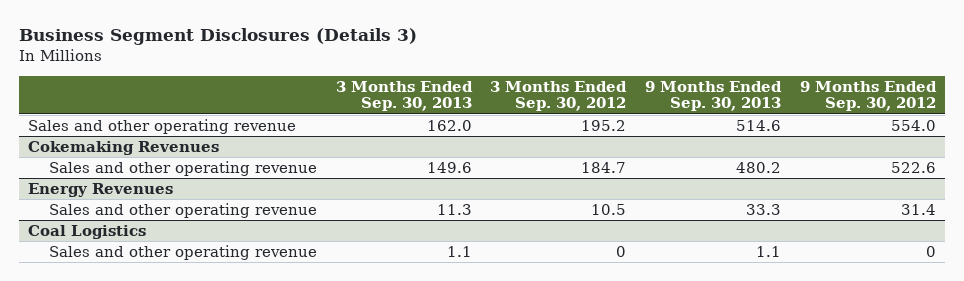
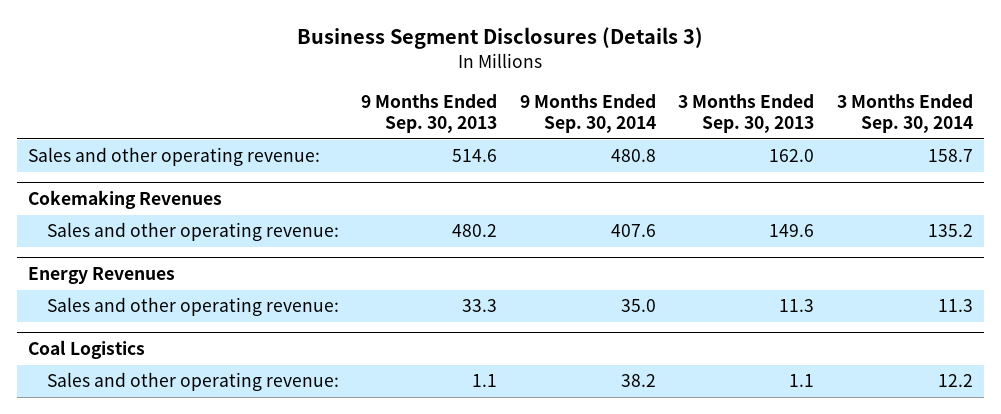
[490,80,628,112] 3 Months Ended Sep. 30, 2012 -> none
[799,80,937,112] 9 Months Ended Sep. 30, 2012 -> none
none -> [519,93,656,134] 9 Months Ended Sep. 30, 2014
none -> [836,93,973,134] 3 Months Ended Sep. 30, 2014
[28,118,297,134] Sales and other operating revenue -> [28,147,321,167] Sales and other operating revenue:
[48,160,317,176] Sales and other operating revenue -> [46,222,339,242] Sales and other operating revenue:
[48,202,317,218] Sales and other operating revenue -> [46,297,339,317] Sales and other operating revenue:
[48,244,317,260] Sales and other operating revenue -> [46,372,339,392] Sales and other operating revenue:

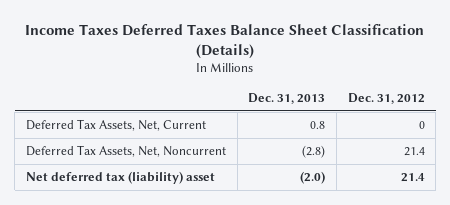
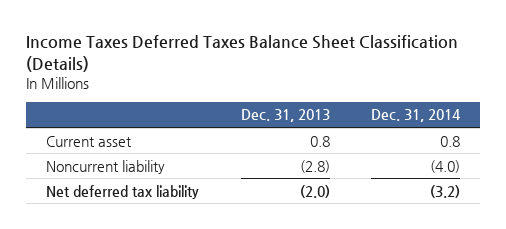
[347,93,425,105] Dec. 31, 2012 -> none
none -> [370,109,461,123] Dec. 31, 2014
[25,118,206,131] Deferred Tax Assets, Net, Current -> [46,135,133,147] Current asset
[25,144,226,157] Deferred Tax Assets, Net, Noncurrent -> [46,159,166,174] Noncurrent liability
[25,170,215,184] Net deferred tax (liability) asset -> [46,184,200,199] Net deferred tax liability

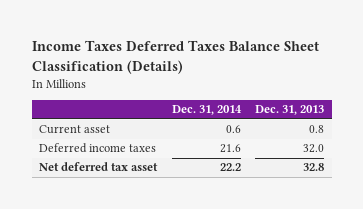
[46,159,166,174] Noncurrent liability -> none
[439,135,460,147] 0.8 -> [225,125,241,134] 0.6
none -> [39,143,157,154] Deferred income taxes
[46,184,200,199] Net deferred tax liability -> [39,162,159,172] Net deferred tax asset
[299,184,330,198] (2.0) -> [303,163,325,172] 32.8
[429,184,460,198] (3.2) -> [219,163,241,172] 22.2

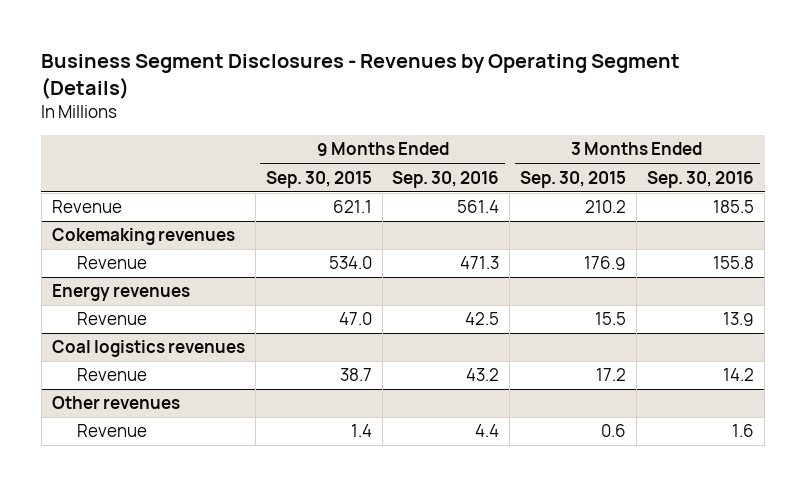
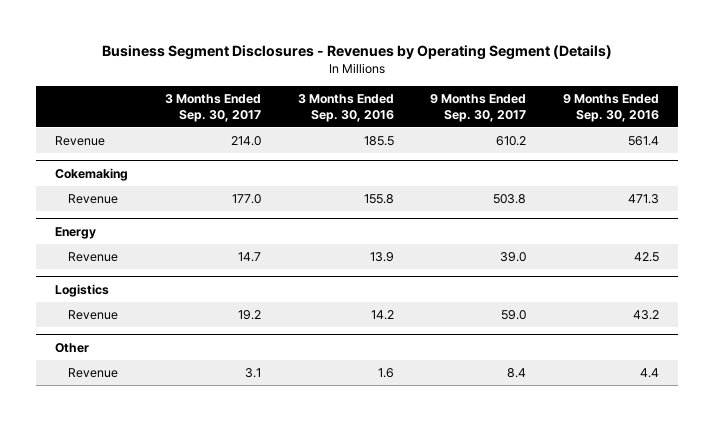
[265,170,372,188] Sep. 30, 2015 -> none
[520,170,627,188] Sep. 30, 2015 -> none
none -> [164,93,261,122] 3 Months Ended Sep. 30, 2017
none -> [430,93,527,122] 9 Months Ended Sep. 30, 2017
[51,228,235,246] Cokemaking revenues -> [54,167,128,181] Cokemaking
[51,284,190,302] Energy revenues -> [54,226,96,239] Energy
[51,340,245,358] Coal logistics revenues -> [54,283,109,297] Logistics
[51,396,180,410] Other revenues -> [54,342,89,353] Other

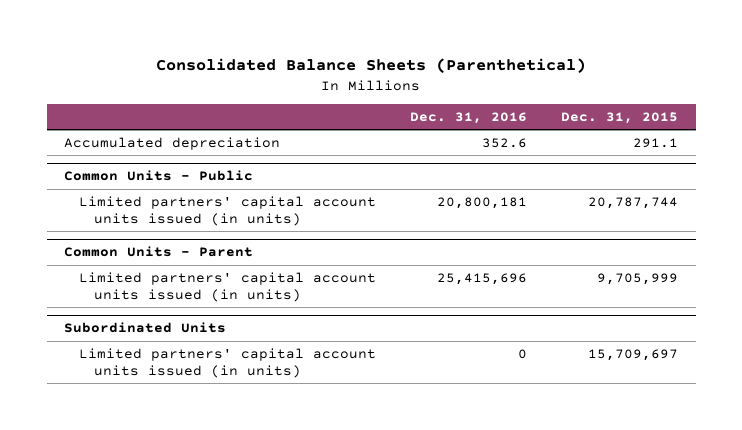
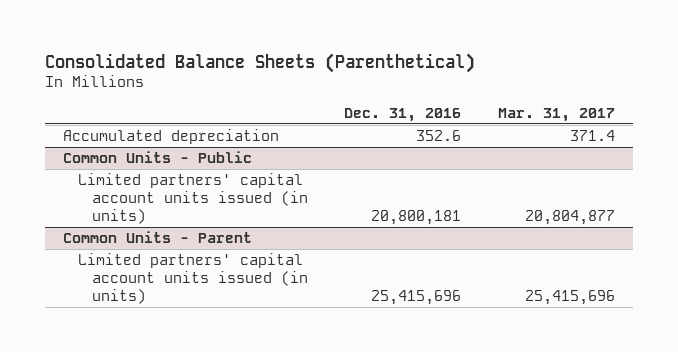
[561,112,679,125] Dec. 31, 2015 -> none
none -> [497,107,615,122] Mar. 31, 2017
[63,322,226,334] Subordinated Units -> none
[78,347,376,378] Limited partners' capital account units issued (in units) -> none

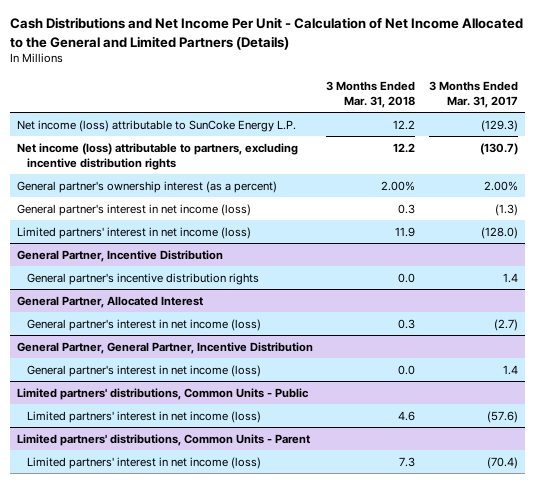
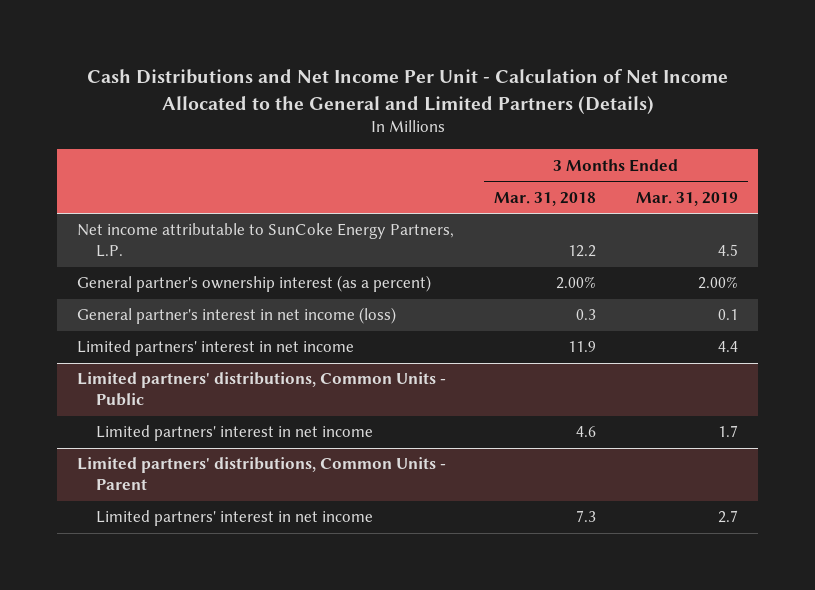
[428,80,518,108] 3 Months Ended Mar. 31, 2017 -> none
none -> [636,191,739,206] Mar. 31, 2019
[17,142,299,170] Net income (loss) attributable to partners, excluding incentive distribution rights -> none
[17,119,297,132] Net income (loss) attributable to SunCoke Energy L.P. -> [77,223,455,258] Net income attributable to SunCoke Energy Partners, L.P.
[17,249,224,262] General Partner, Incentive Distribution -> none
[27,272,260,285] General partner's incentive distribution rights -> none
[17,295,204,308] General Partner, Allocated Interest -> none
[27,318,262,331] General partner's interest in net income (loss) -> none
[17,341,314,354] General Partner, General Partner, Incentive Distribution -> none
[27,364,262,377] General partner's interest in net income (loss) -> none
[17,226,252,239] Limited partners' interest in net income (loss) -> [77,340,355,357] Limited partners' interest in net income
[27,410,262,423] Limited partners' interest in net income (loss) -> [95,425,373,442] Limited partners' interest in net income
[27,456,262,469] Limited partners' interest in net income (loss) -> [95,510,373,527] Limited partners' interest in net income

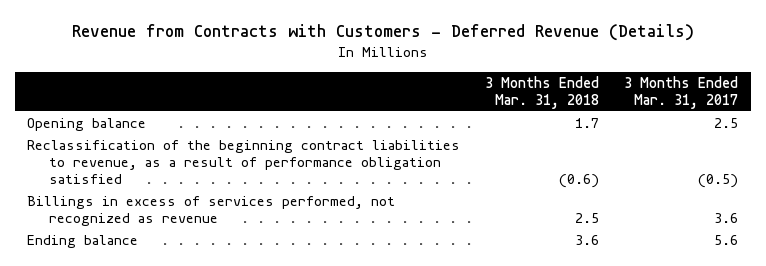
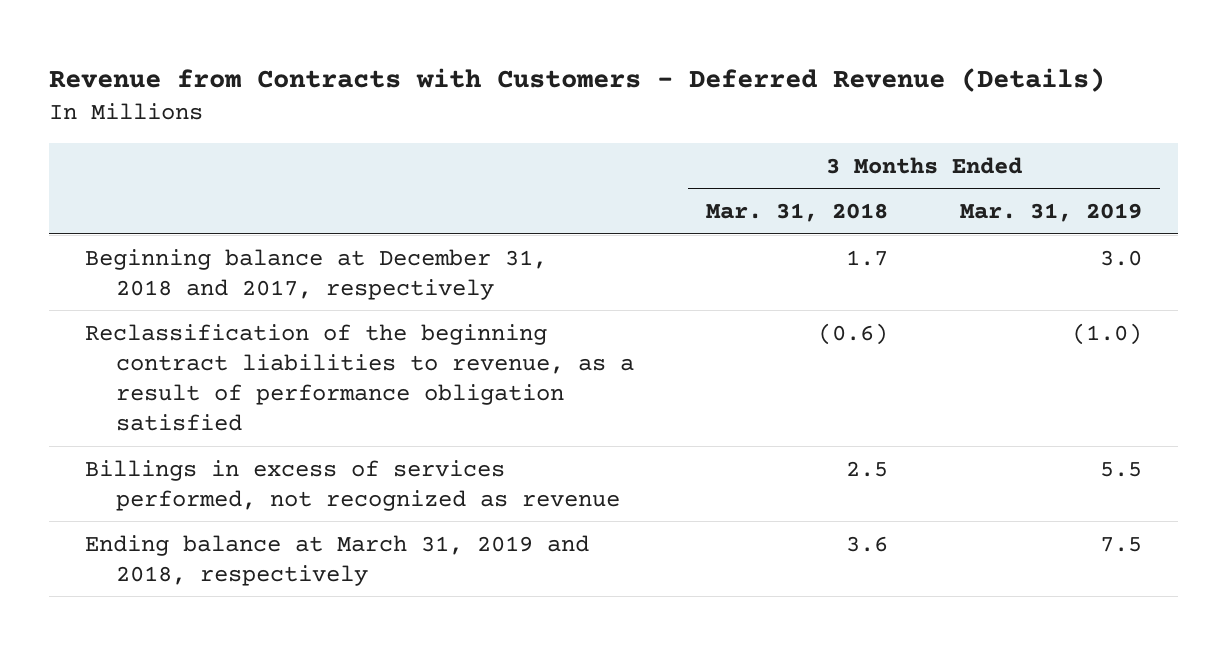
[624,75,739,109] 3 Months Ended Mar. 31, 2017 -> none
none -> [960,203,1143,223] Mar. 31, 2019
[27,117,147,131] Opening balance -> [85,248,548,300] Beginning balance at December 31, 2018 and 2017, respectively
[27,234,139,248] Ending balance -> [85,534,590,586] Ending balance at March 31, 2019 and 2018, respectively

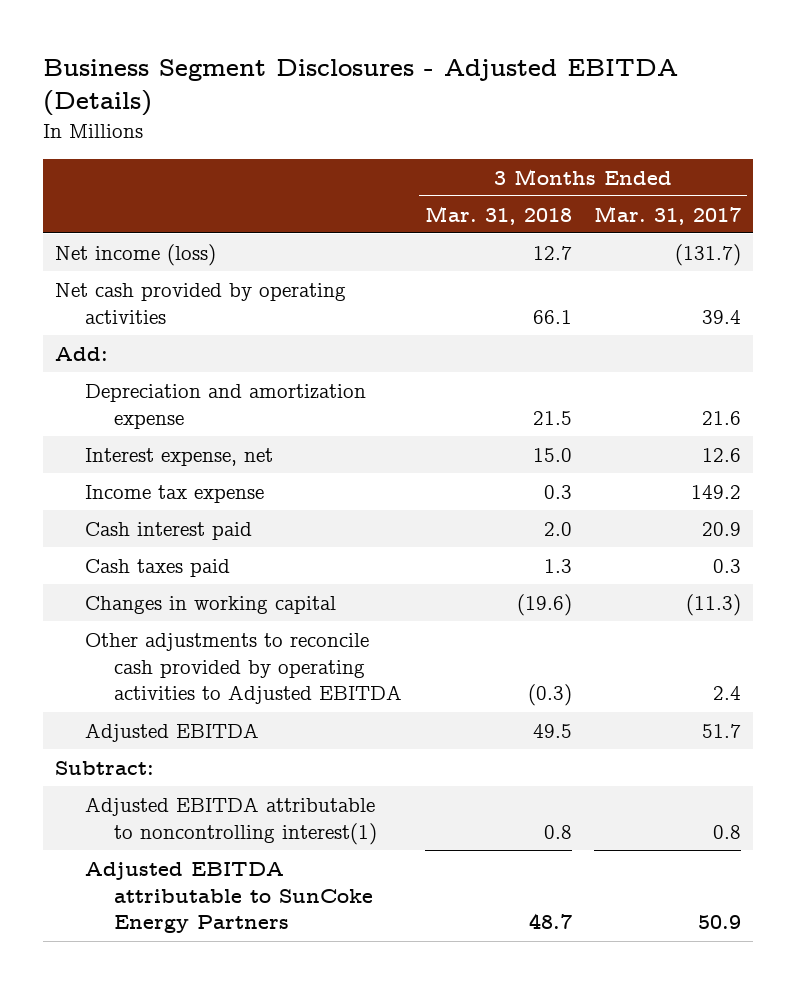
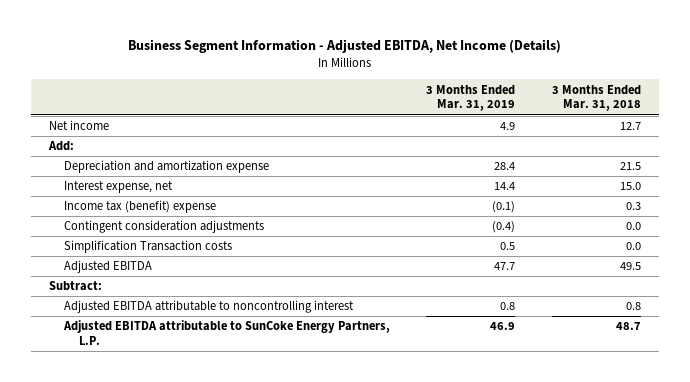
[43,59,679,117] Business Segment Disclosures - Adjusted EBITDA (Details) -> [128,39,562,54] Business Segment Information - Adjusted EBITDA, Net Income (Details)
[594,205,742,225] Mar. 31, 2017 -> none
none -> [426,84,516,112] 3 Months Ended Mar. 31, 2019
[54,282,346,324] Net cash provided by operating activities -> none
[54,243,216,266] Net income (loss) -> [49,120,110,131] Net income
[84,521,252,540] Cash interest paid -> none
[84,558,230,577] Cash taxes paid -> none
[84,595,336,614] Changes in working capital -> none
[84,632,403,705] Other adjustments to reconcile cash provided by operating activities to Adjusted EBITDA -> none
[84,484,264,503] Income tax expense -> [64,200,217,214] Income tax (benefit) expense
none -> [64,220,265,234] Contingent consideration adjustments
none -> [64,240,233,254] Simplification Transaction costs
[84,796,378,845] Adjusted EBITDA attributable to noncontrolling interest(1) -> [64,300,355,314] Adjusted EBITDA attributable to noncontrolling interest
[84,861,374,934] Adjusted EBITDA attributable to SunCoke Energy Partners -> [63,320,391,346] Adjusted EBITDA attributable to SunCoke Energy Partners, L.P.

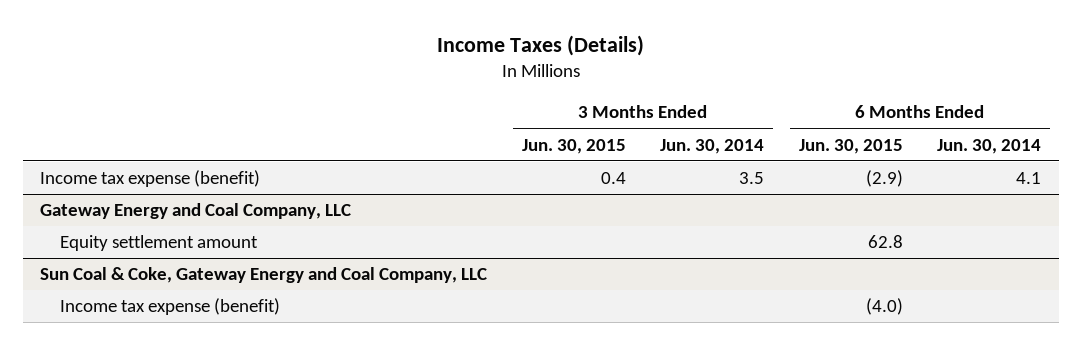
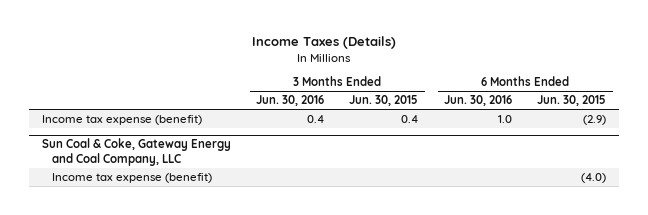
[660,138,765,154] Jun. 30, 2014 -> none
[937,138,1042,154] Jun. 30, 2014 -> none
none -> [256,95,325,107] Jun. 30, 2016
none -> [443,95,512,107] Jun. 30, 2016
[40,203,352,220] Gateway Energy and Coal Company, LLC -> none
[60,235,259,252] Equity settlement amount -> none

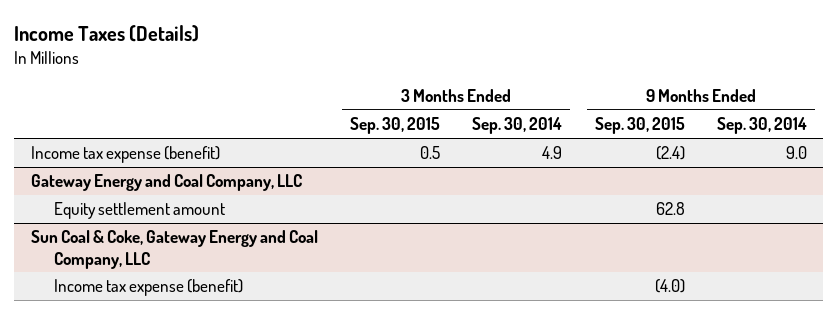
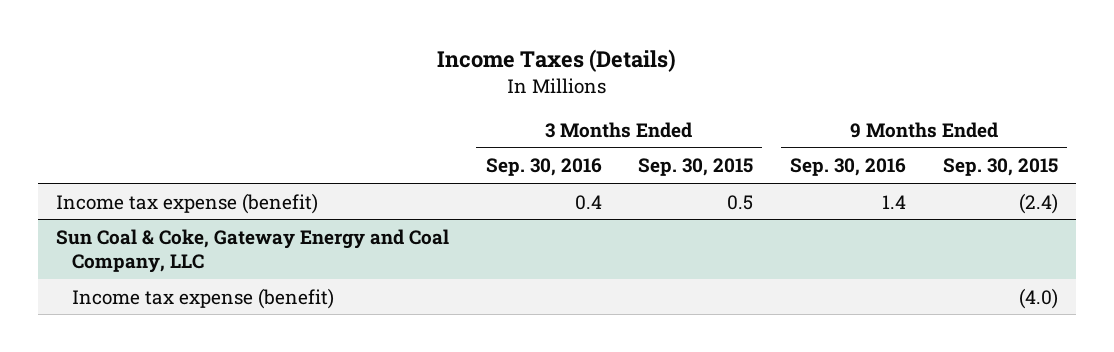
[472,117,563,135] Sep. 30, 2014 -> none
[716,117,807,135] Sep. 30, 2014 -> none
none -> [485,158,602,177] Sep. 30, 2016
none -> [789,158,906,177] Sep. 30, 2016
[30,174,302,192] Gateway Energy and Coal Company, LLC -> none
[54,202,226,220] Equity settlement amount -> none

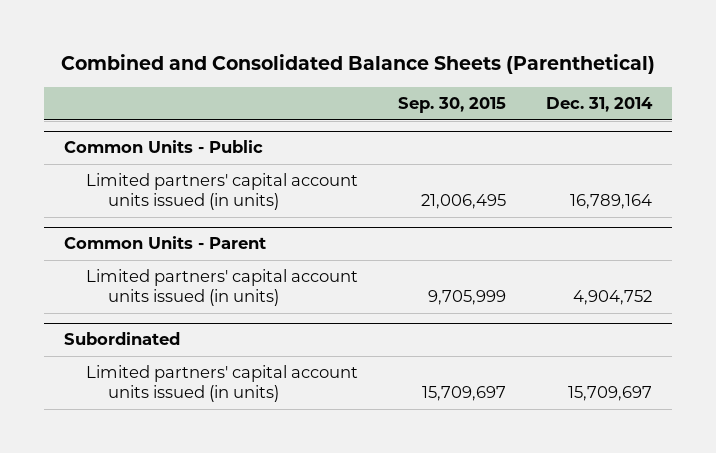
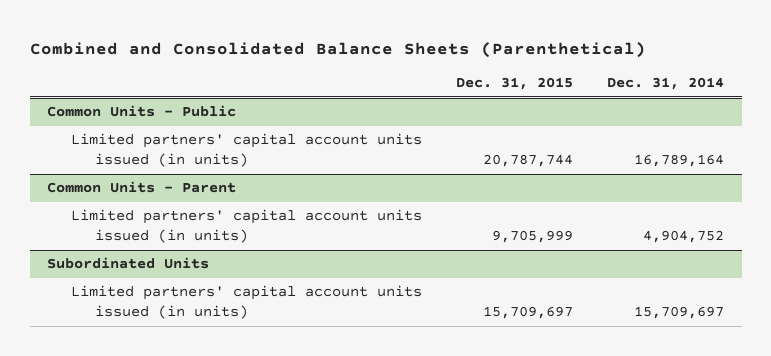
[397,96,506,113] Sep. 30, 2015 -> none
none -> [456,77,574,91] Dec. 31, 2015
[64,332,181,346] Subordinated -> [46,257,209,270] Subordinated Units

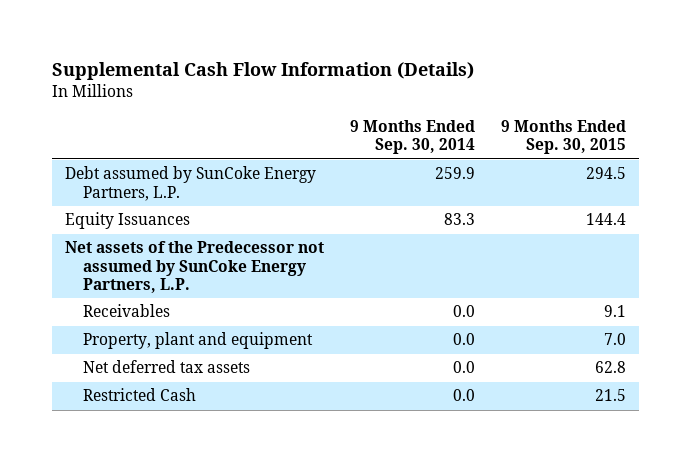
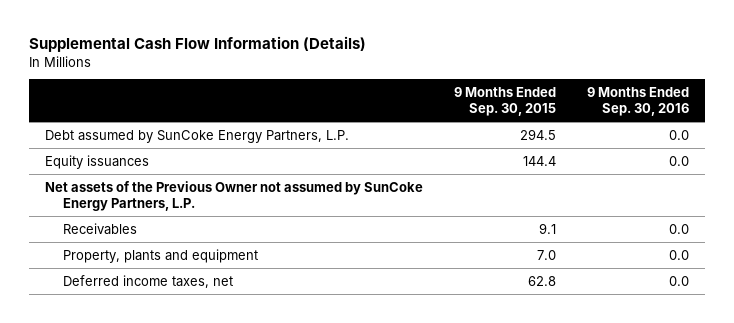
[350,120,476,155] 9 Months Ended Sep. 30, 2014 -> none
none -> [587,87,690,117] 9 Months Ended Sep. 30, 2016
[64,212,190,230] Equity Issuances -> [44,154,149,169] Equity issuances
[64,241,324,294] Net assets of the Predecessor not assumed by SunCoke Energy Partners, L.P. -> [44,180,423,211] Net assets of the Previous Owner not assumed by SunCoke Energy Partners, L.P.
[83,388,197,402] Restricted Cash -> none
[83,332,314,350] Property, plant and equipment -> [62,248,258,263] Property, plants and equipment
[83,360,251,374] Net deferred tax assets -> [62,274,233,288] Deferred income taxes, net

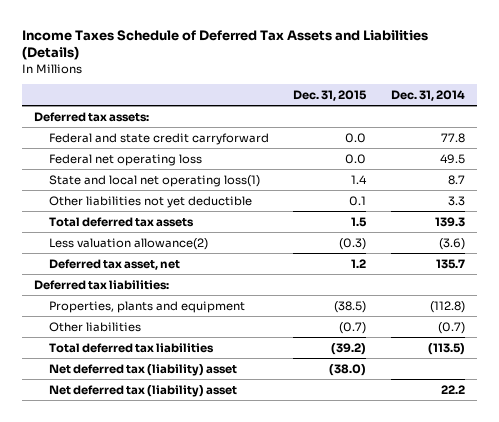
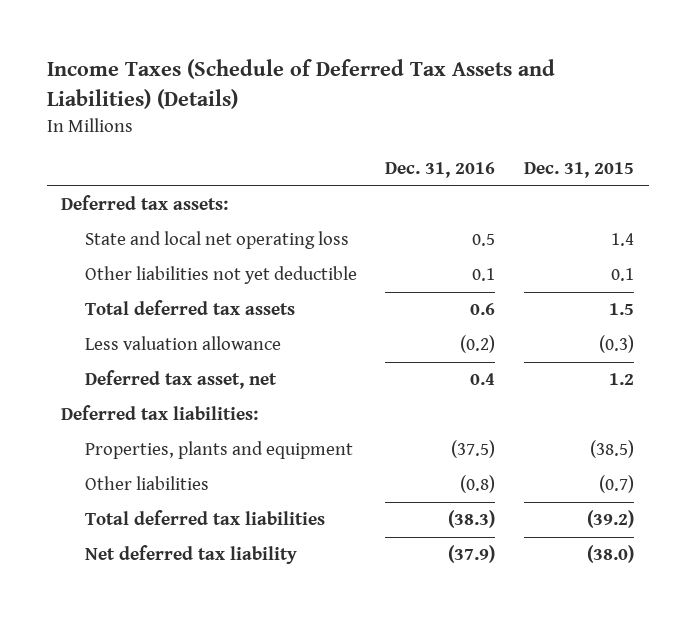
[22,29,429,61] Income Taxes Schedule of Deferred Tax Assets and Liabilities (Details) -> [46,59,555,110] Income Taxes (Schedule of Deferred Tax Assets and Liabilities) (Details)
[391,89,466,101] Dec. 31, 2014 -> none
none -> [385,162,496,179] Dec. 31, 2016
[48,132,269,145] Federal and state credit carryforward -> none
[48,153,202,166] Federal net operating loss -> none
[48,174,260,187] State and local net operating loss(1) -> [84,231,349,250] State and local net operating loss
[48,237,208,250] Less valuation allowance(2) -> [84,336,281,351] Less valuation allowance
[48,384,237,397] Net deferred tax (liability) asset -> none
[48,363,237,376] Net deferred tax (liability) asset -> [84,545,297,565] Net deferred tax liability

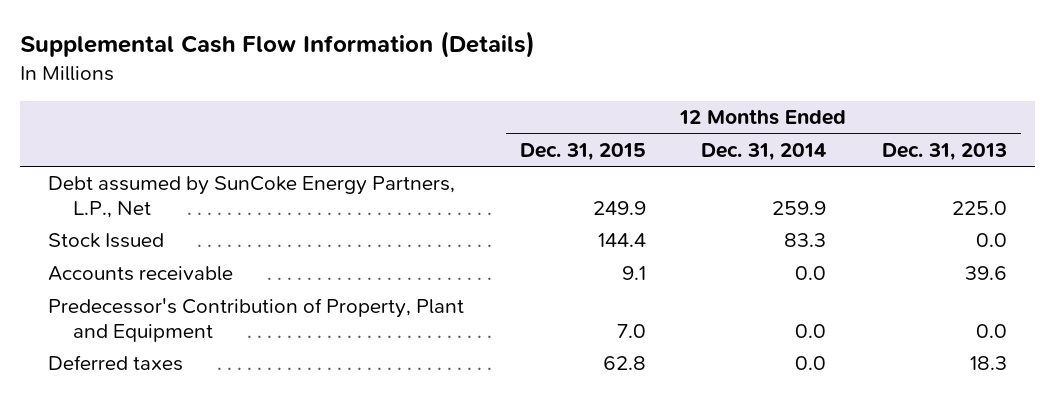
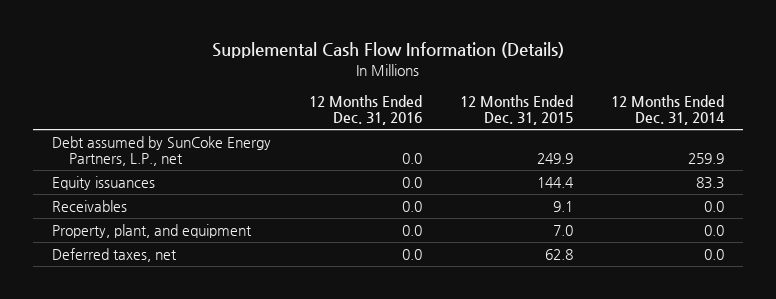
[882,143,1008,162] Dec. 31, 2013 -> none
none -> [309,94,423,126] 12 Months Ended Dec. 31, 2016
[47,176,455,219] Debt assumed by SunCoke Energy Partners, L.P., Net -> [52,135,272,167] Debt assumed by SunCoke Energy Partners, L.P., net
[47,233,164,249] Stock Issued -> [52,175,156,190] Equity issuances
[47,266,233,282] Accounts receivable -> [52,199,128,212] Receivables
[47,298,464,343] Predecessor's Contribution of Property, Plant and Equipment -> [52,223,253,238] Property, plant, and equipment
[47,355,183,372] Deferred taxes -> [52,247,178,262] Deferred taxes, net

